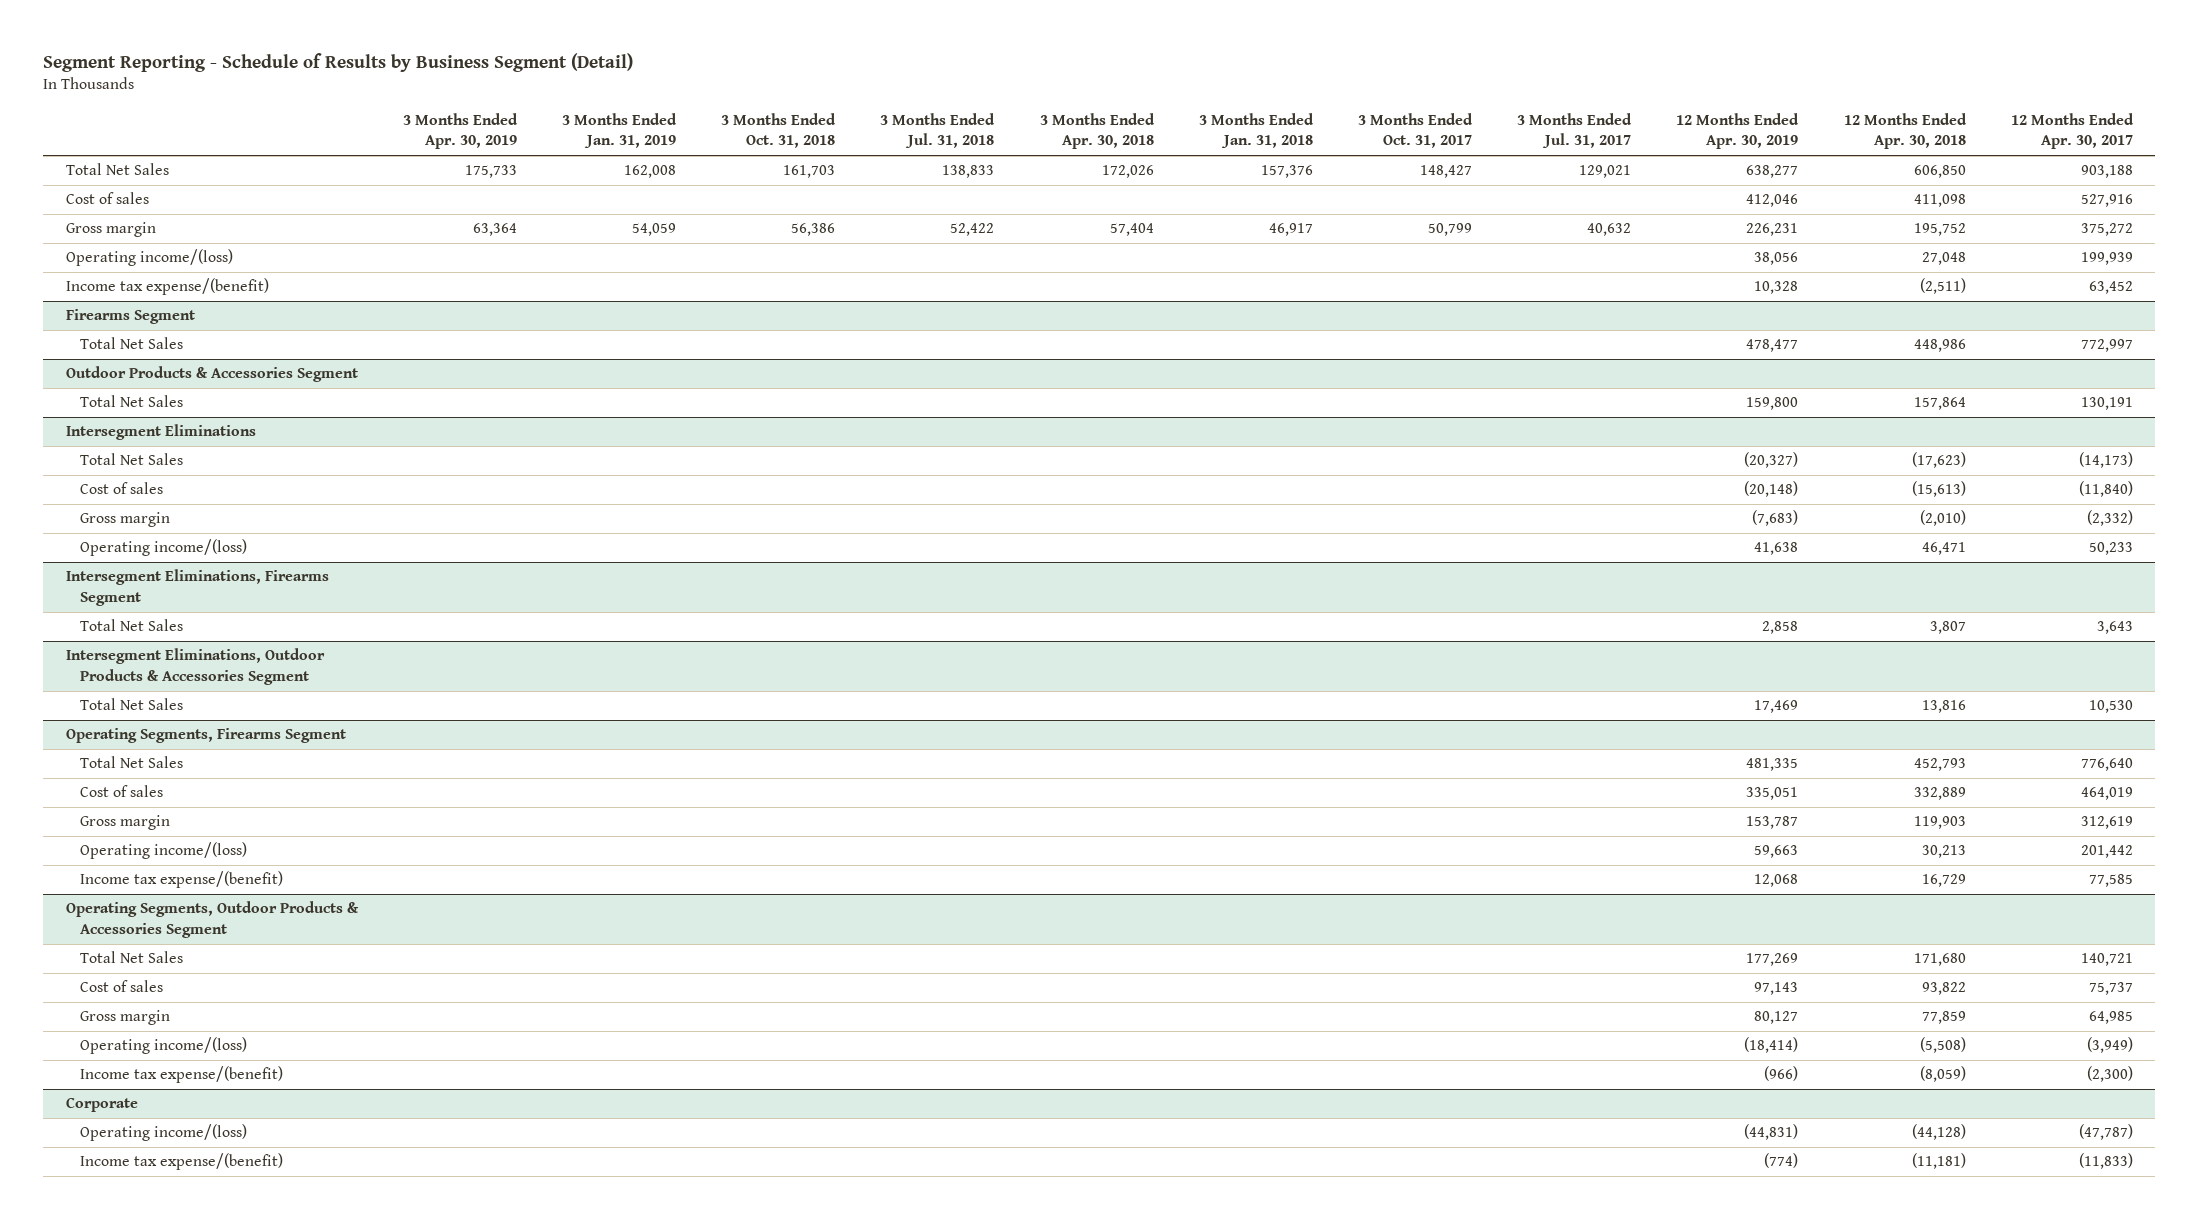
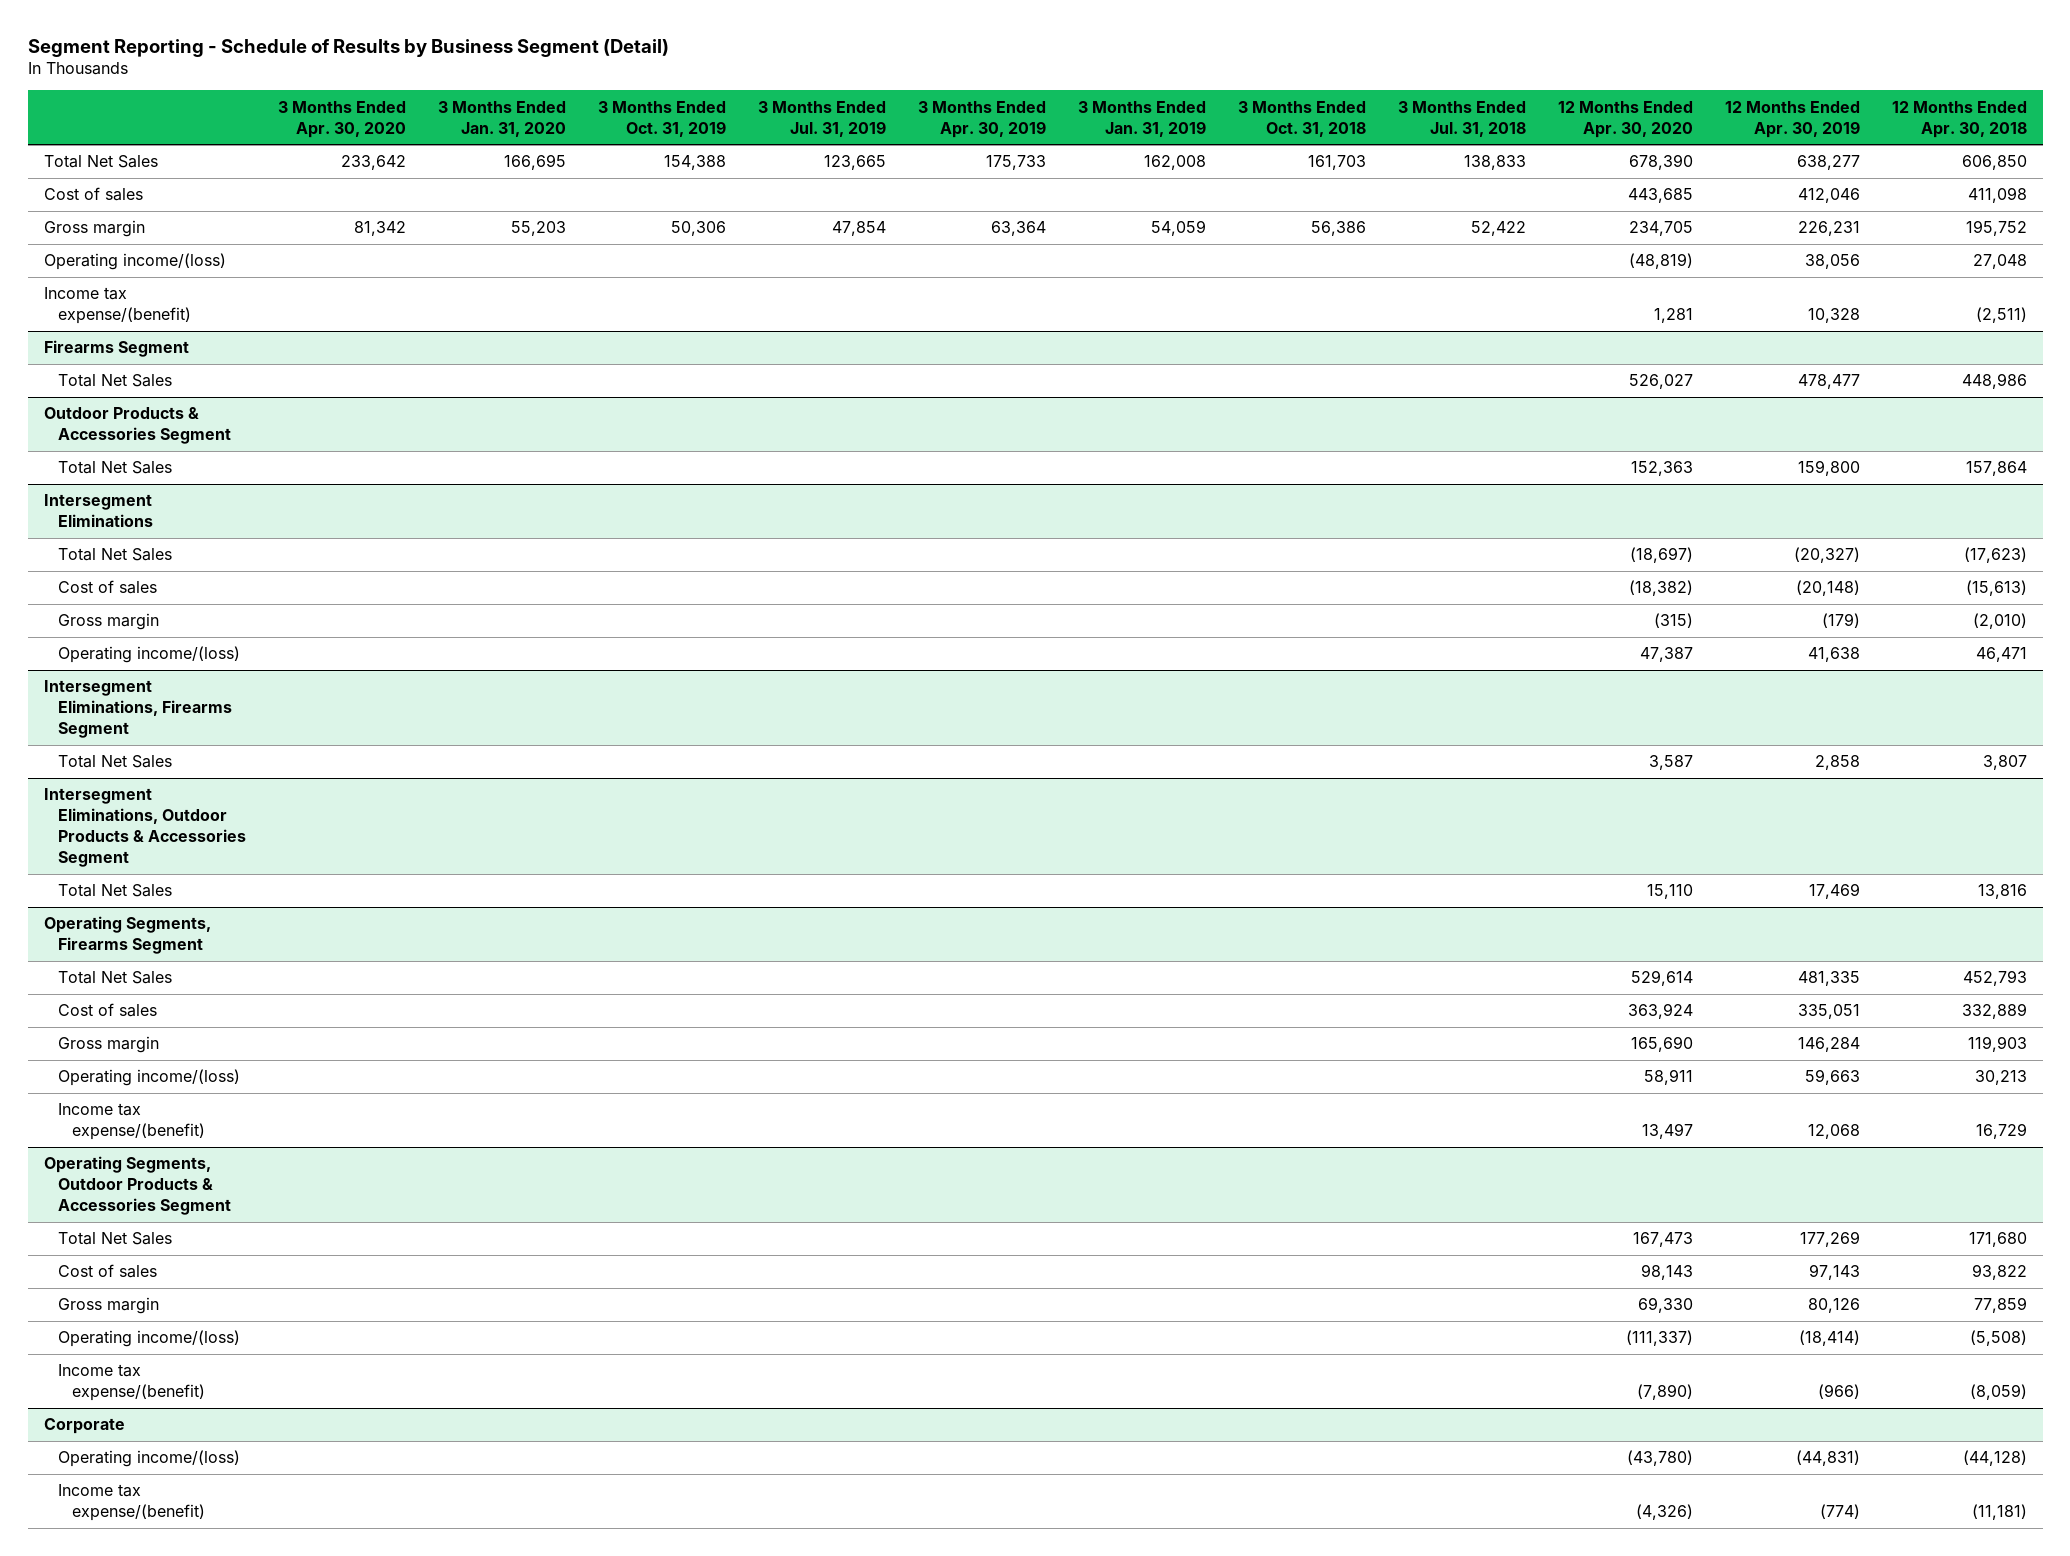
[1039,112,1155,150] 3 Months Ended Apr. 30, 2018 -> none
[1198,112,1314,149] 3 Months Ended Jan. 31, 2018 -> none
[1358,112,1474,149] 3 Months Ended Oct. 31, 2017 -> none
[1517,112,1633,149] 3 Months Ended Jul. 31, 2017 -> none
[2010,112,2134,150] 12 Months Ended Apr. 30, 2017 -> none
none -> [277,100,406,138] 3 Months Ended Apr. 30, 2020
none -> [437,100,566,137] 3 Months Ended Jan. 31, 2020
none -> [597,100,726,137] 3 Months Ended Oct. 31, 2019
none -> [757,100,886,137] 3 Months Ended Jul. 31, 2019
none -> [1557,100,1693,138] 12 Months Ended Apr. 30, 2020
[1752,510,1799,527] (7,683) -> [1821,613,1860,629] (179)
[1746,816,1799,830] 153,787 -> [1797,1037,1860,1053] 146,284
[1754,1011,1799,1025] 80,127 -> [1807,1298,1860,1314] 80,126

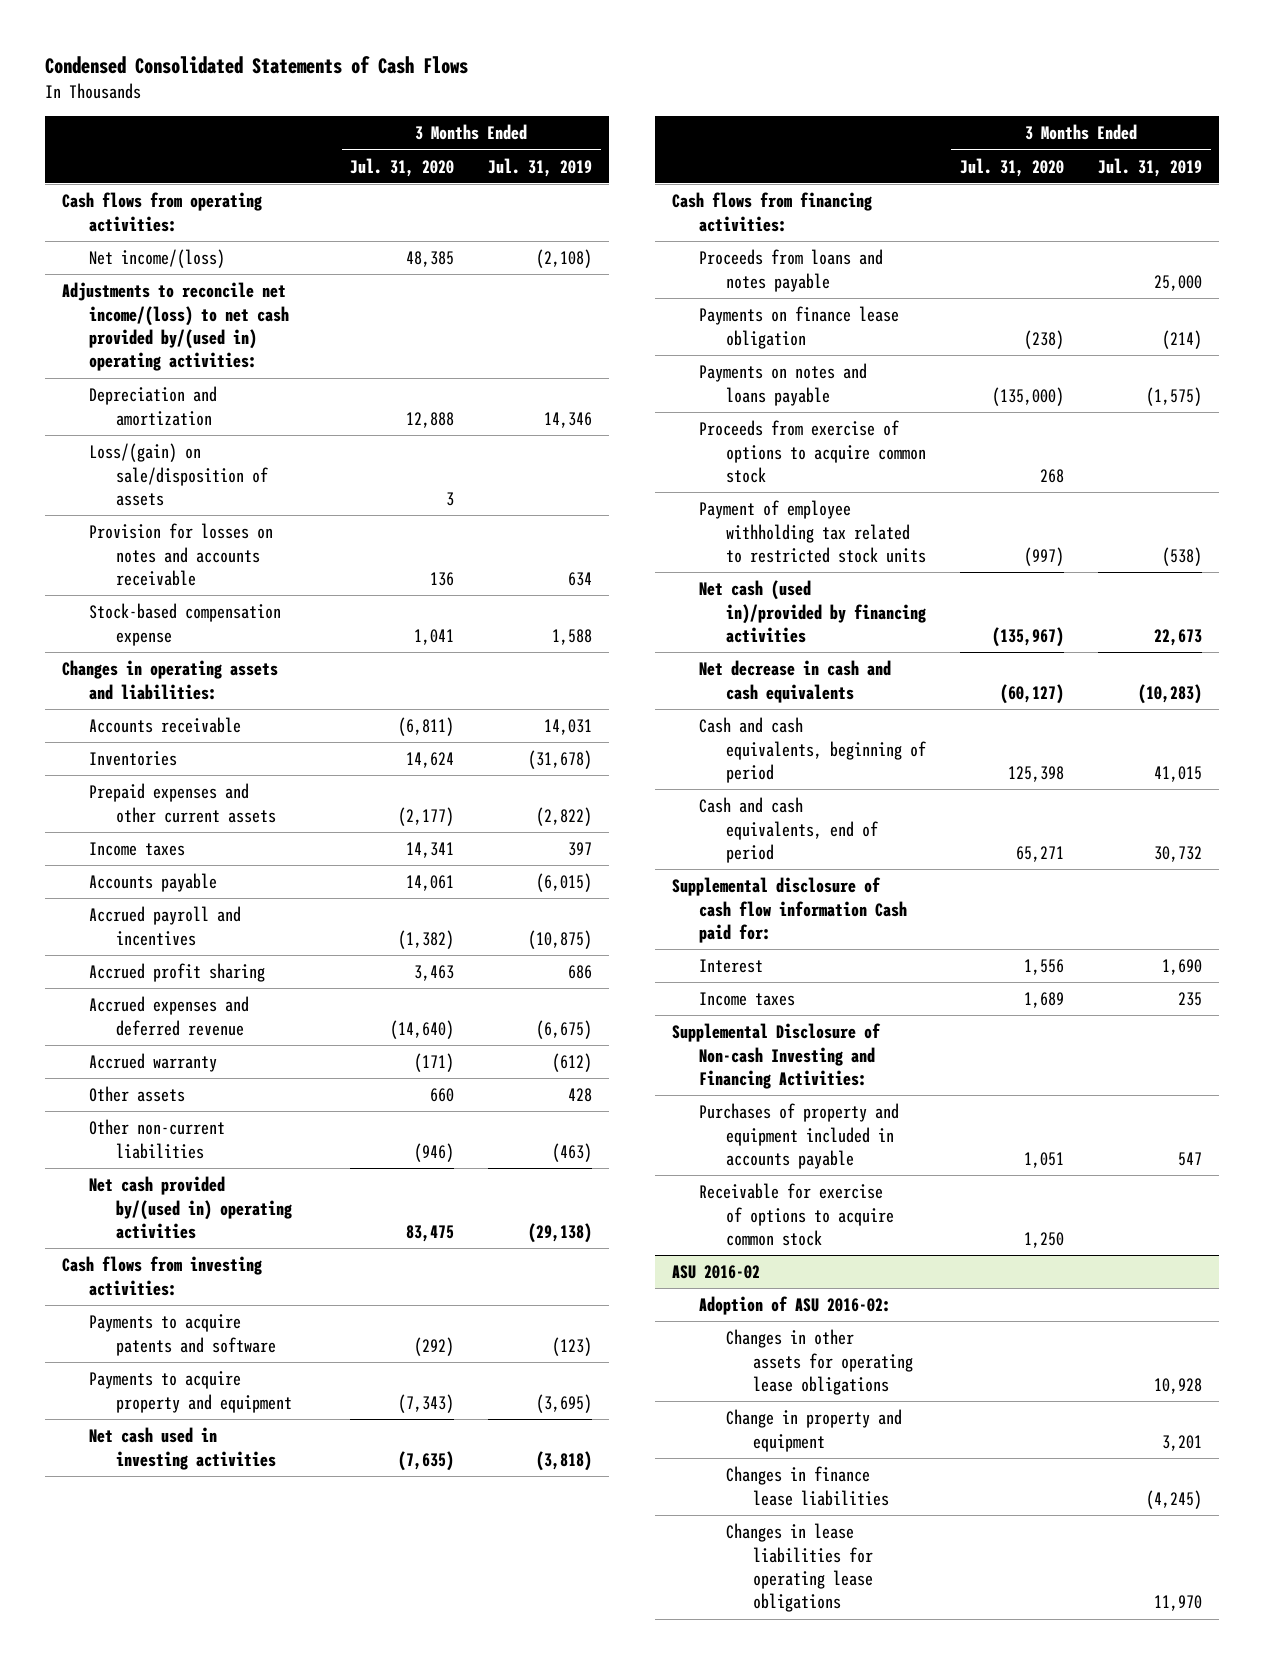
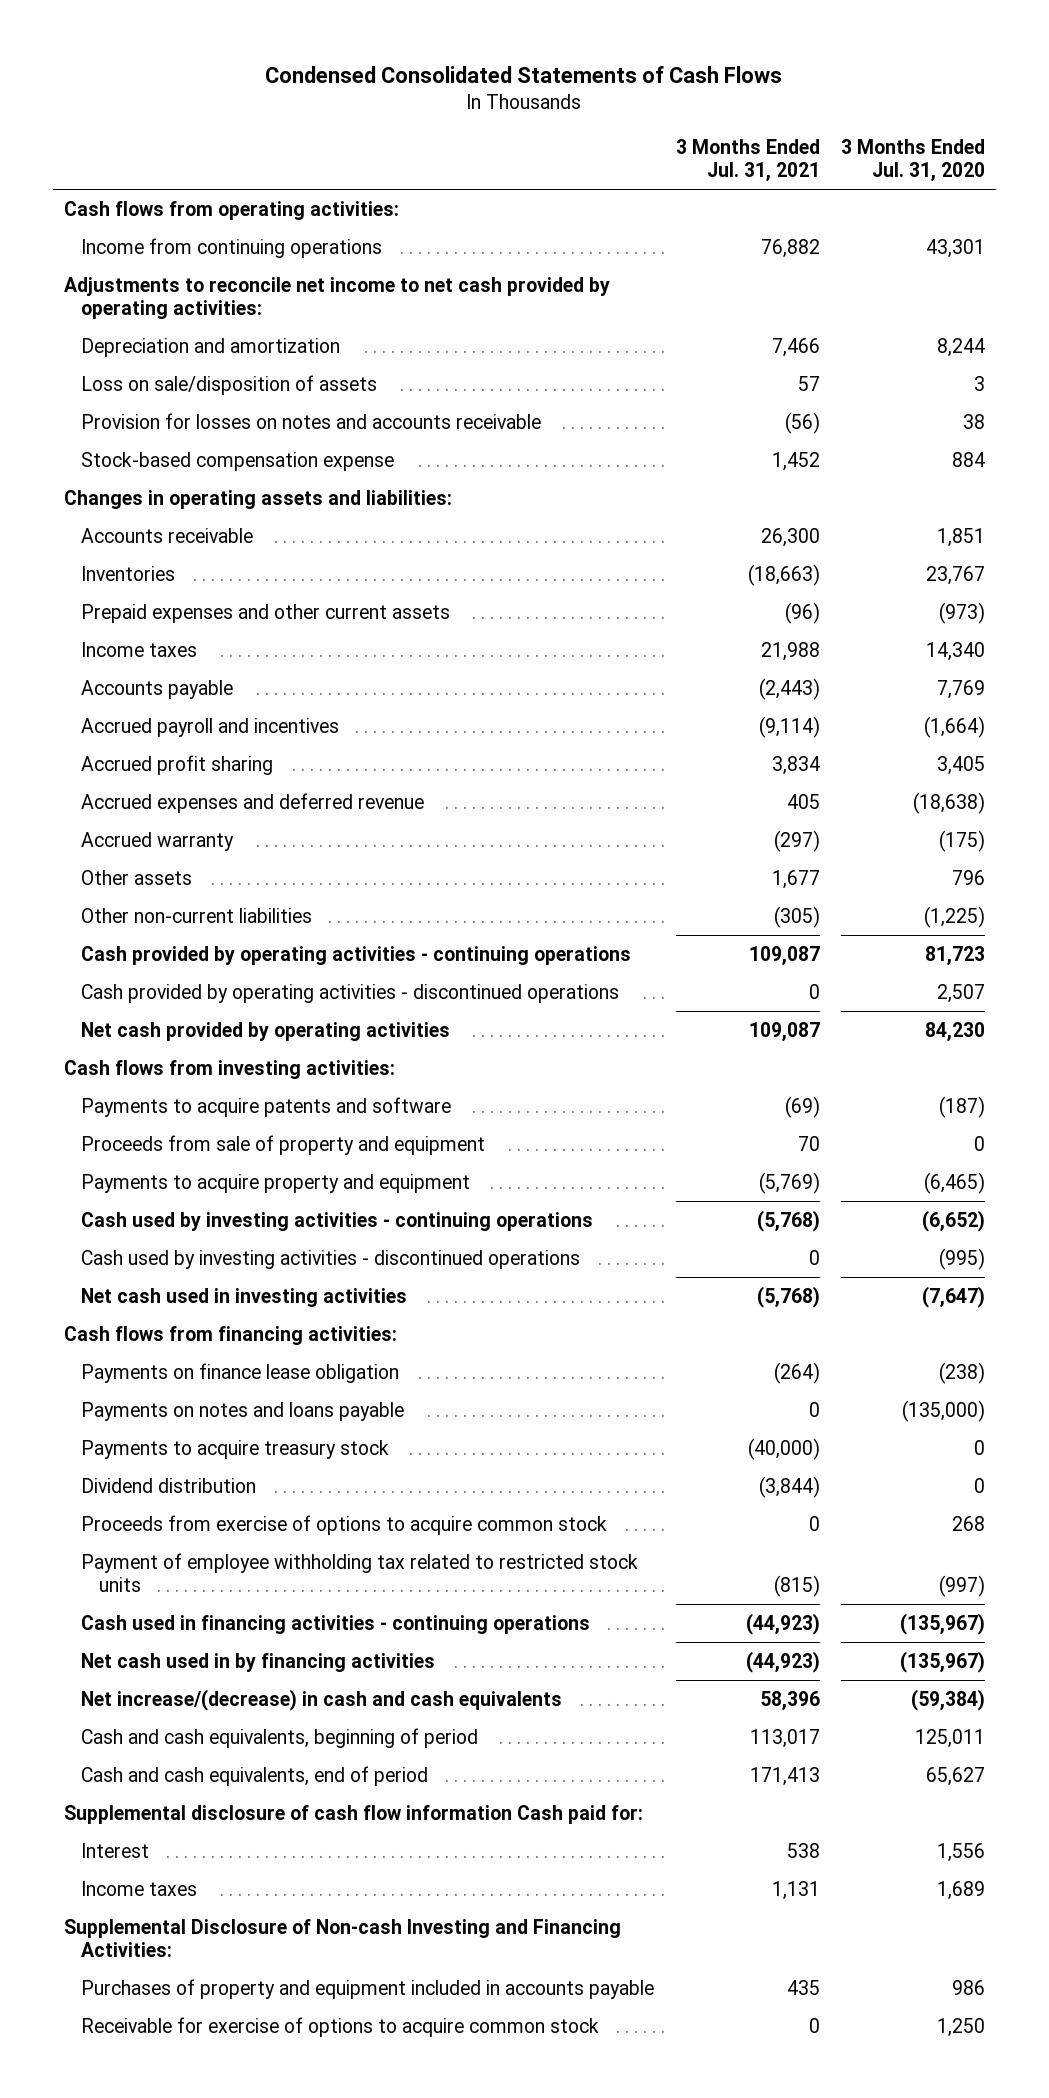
[488,157,593,177] Jul. 31, 2019 -> none
none -> [675,139,820,182] 3 Months Ended Jul. 31, 2021
[89,249,226,269] Net income/(loss) -> none
none -> [81,237,383,258] Income from continuing operations
[62,282,290,372] Adjustments to reconcile net income/(loss) to net cash provided by/(used in) operating activities: -> [63,276,610,319] Adjustments to reconcile net income to net cash provided by operating activities:
[406,411,455,428] 12,888 -> [937,337,986,357] 8,244
[89,443,268,506] Loss/(gain) on sale/disposition of assets -> [81,374,378,395] Loss on sale/disposition of assets
[430,571,455,586] 136 -> [963,413,986,429] 38
[414,628,455,645] 1,041 -> [952,451,986,467] 884
[398,717,455,737] (6,811) -> [937,527,986,547] 1,851
[406,752,455,769] 14,624 -> [926,565,986,585] 23,767
[398,806,455,826] (2,177) -> [939,601,986,624] (973)
[406,842,455,859] 14,341 -> [926,641,986,661] 14,340
[406,875,455,892] 14,061 -> [937,679,986,699] 7,769
[398,929,455,949] (1,382) -> [924,715,986,738] (1,664)
[414,965,455,982] 3,463 -> [937,755,986,775] 3,405
[390,1019,455,1039] (14,640) -> [913,791,986,814] (18,638)
[414,1053,455,1073] (171) -> [939,829,986,852] (175)
[430,1088,455,1103] 660 -> [952,869,986,885] 796
[414,1142,455,1162] (946) -> [924,905,986,928] (1,225)
none -> [81,945,632,965] Cash provided by operating activities - continuing operations
none -> [81,983,620,1003] Cash provided by operating activities - discontinued operations
[89,1176,292,1239] Net cash provided by/(used in) operating activities -> [81,1021,451,1041] Net cash provided by operating activities
[406,1224,455,1242] 83,475 -> [925,1021,986,1042] 84,230
[414,1336,455,1356] (292) -> [939,1095,986,1118] (187)
none -> [81,1134,486,1155] Proceeds from sale of property and equipment
[398,1393,455,1413] (7,343) -> [924,1171,986,1194] (6,465)
none -> [81,1211,594,1231] Cash used by investing activities - continuing operations
none -> [81,1249,581,1269] Cash used by investing activities - discontinued operations
[398,1450,455,1471] (7,635) -> [922,1285,986,1308] (7,647)
[698,249,883,292] Proceeds from loans and notes payable -> none
none -> [81,1439,390,1459] Payments to acquire treasury stock
none -> [81,1477,257,1493] Dividend distribution
none -> [81,1614,591,1634] Cash used in financing activities - continuing operations
[698,580,926,643] Net cash (used in)/provided by financing activities -> [81,1652,436,1672] Net cash used in by financing activities
[698,660,891,703] Net decrease in cash and cash equivalents -> [81,1688,563,1711] Net increase/(decrease) in cash and cash equivalents
[999,683,1064,704] (60,127) -> [911,1688,986,1711] (59,384)
[1007,765,1064,782] 125,398 -> [915,1728,986,1748] 125,011
[1015,845,1064,862] 65,271 -> [926,1766,986,1786] 65,627
[1023,1151,1064,1168] 1,051 -> [952,1979,986,1995] 986
[671,1265,760,1280] ASU 2016-02 -> none
[698,1296,891,1316] Adoption of ASU 2016-02: -> none
[725,1329,913,1395] Changes in other assets for operating lease obligations -> none
[725,1409,902,1452] Change in property and equipment -> none
[725,1466,889,1506] Changes in finance lease liabilities -> none
[725,1523,873,1613] Changes in lease liabilities for operating lease obligations -> none

